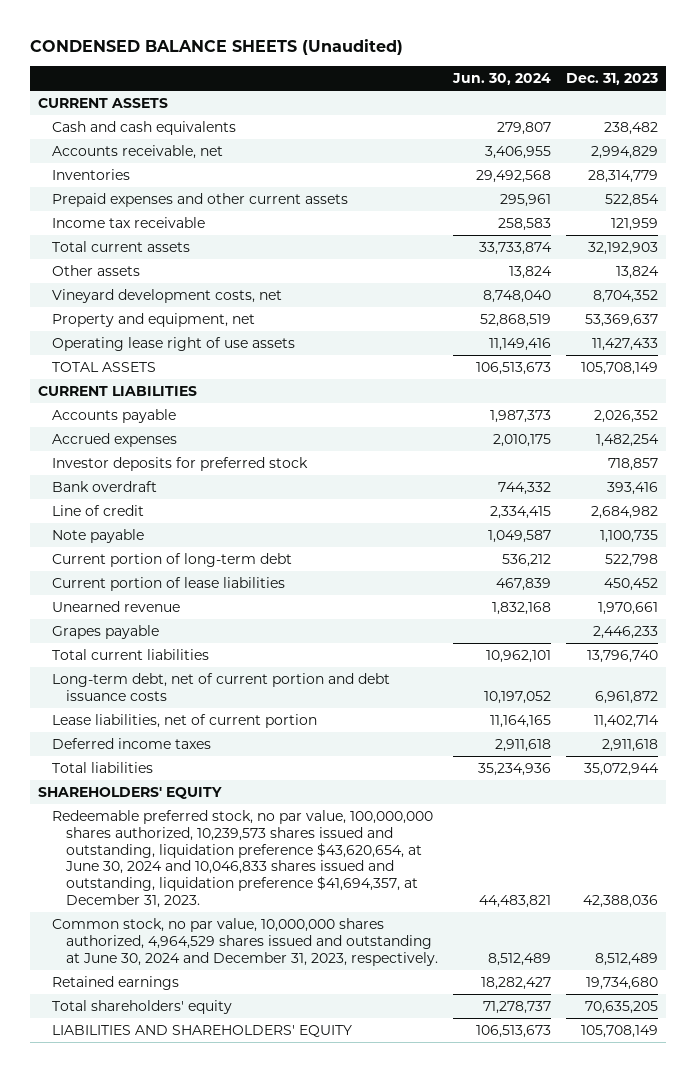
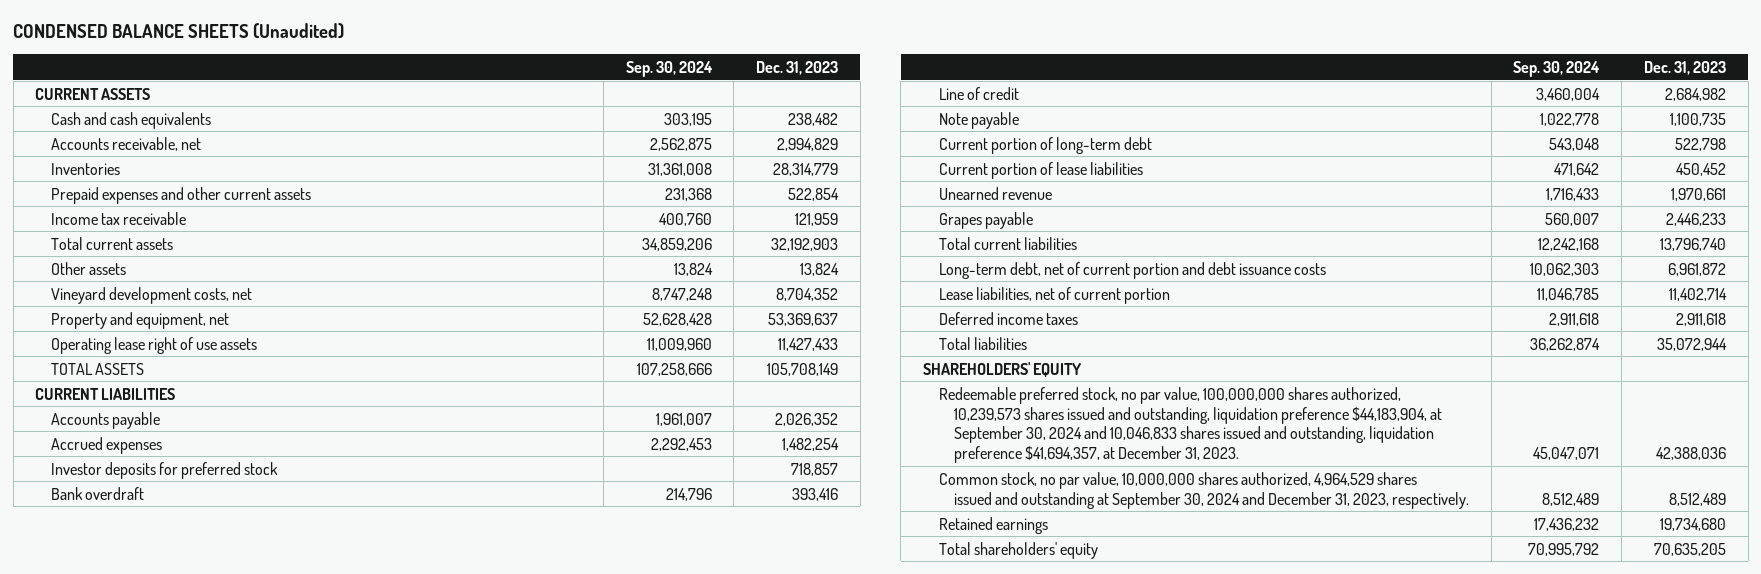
[452,73,552,86] Jun. 30, 2024 -> none
none -> [625,60,713,77] Sep. 30, 2024
[51,810,433,908] Redeemable preferred stock, no par value, 100,000,000 shares authorized, 10,239,573 shares issued and outstanding, liquidation preference $43,620,654, at June 30, 2024 and 10,046,833 shares issued and outstanding, liquidation preference $41,694,357, at December 31, 2023. -> [938,386,1442,464] Redeemable preferred stock, no par value, 100,000,000 shares authorized, 10,239,573 shares issued and outstanding, liquidation preference $44,183,904, at September 30, 2024 and 10,046,833 shares issued and outstanding, liquidation preference $41,694,357, at December 31, 2023.
[51,918,438,966] Common stock, no par value, 10,000,000 shares authorized, 4,964,529 shares issued and outstanding at June 30, 2024 and December 31, 2023, respectively. -> [938,471,1469,509] Common stock, no par value, 10,000,000 shares authorized, 4,964,529 shares issued and outstanding at September 30, 2024 and December 31, 2023, respectively.
[51,1025,352,1038] LIABILITIES AND SHAREHOLDERS' EQUITY -> none

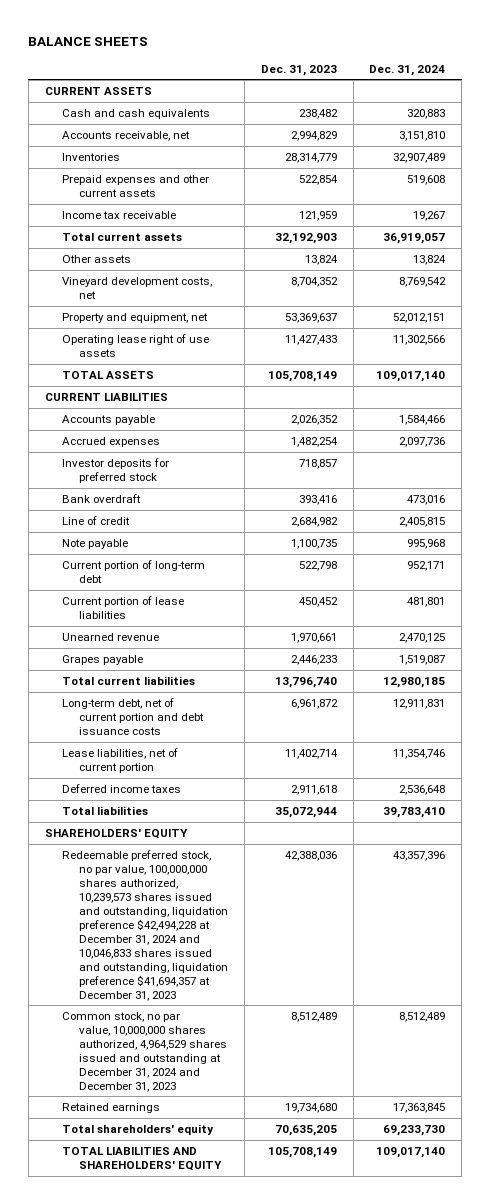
[13,23,345,40] CONDENSED BALANCE SHEETS (Unaudited) -> [28,37,149,47] BALANCE SHEETS
[625,60,713,77] Sep. 30, 2024 -> none
none -> [369,64,446,76] Dec. 31, 2024
[938,386,1442,464] Redeemable preferred stock, no par value, 100,000,000 shares authorized, 10,239,573 shares issued and outstanding, liquidation preference $44,183,904, at September 30, 2024 and 10,046,833 shares issued and outstanding, liquidation preference $41,694,357, at December 31, 2023. -> [61,849,229,1001] Redeemable preferred stock, no par value, 100,000,000 shares authorized, 10,239,573 shares issued and outstanding, liquidation preference $42,494,228 at December 31, 2024 and 10,046,833 shares issued and outstanding, liquidation preference $41,694,357 at December 31, 2023
[938,471,1469,509] Common stock, no par value, 10,000,000 shares authorized, 4,964,529 shares issued and outstanding at September 30, 2024 and December 31, 2023, respectively. -> [61,1011,228,1092] Common stock, no par value, 10,000,000 shares authorized, 4,964,529 shares issued and outstanding at December 31, 2024 and December 31, 2023
none -> [61,1146,223,1171] TOTAL LIABILITIES AND SHAREHOLDERS' EQUITY

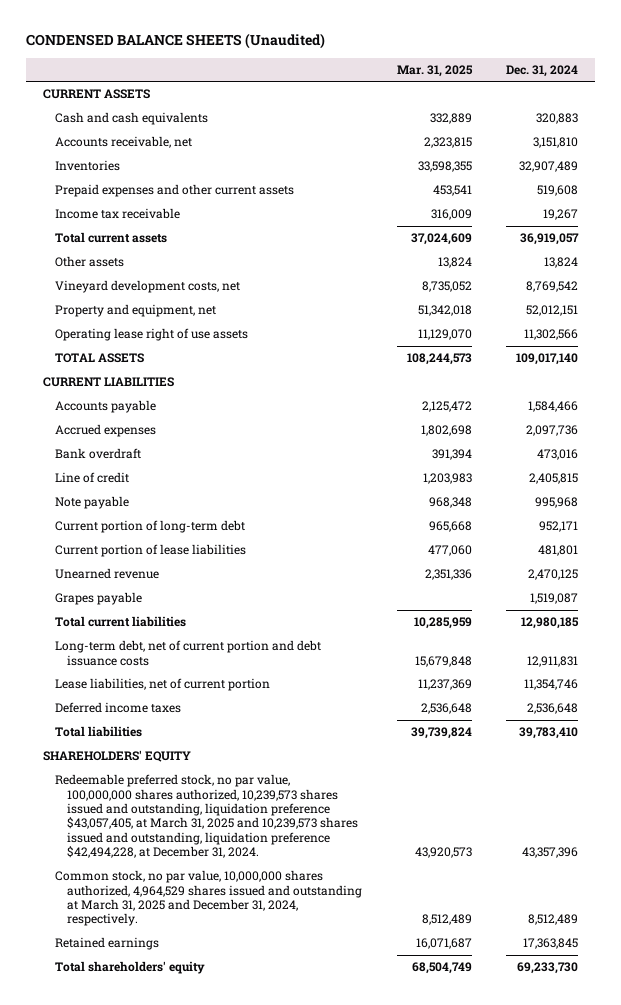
[28,37,149,47] BALANCE SHEETS -> [26,33,326,50] CONDENSED BALANCE SHEETS (Unaudited)
[260,64,337,76] Dec. 31, 2023 -> none
none -> [396,64,473,77] Mar. 31, 2025
[61,457,169,483] Investor deposits for preferred stock -> none
[61,849,229,1001] Redeemable preferred stock, no par value, 100,000,000 shares authorized, 10,239,573 shares issued and outstanding, liquidation preference $42,494,228 at December 31, 2024 and 10,046,833 shares issued and outstanding, liquidation preference $41,694,357 at December 31, 2023 -> [55,774,359,859] Redeemable preferred stock, no par value, 100,000,000 shares authorized, 10,239,573 shares issued and outstanding, liquidation preference $43,057,405, at March 31, 2025 and 10,239,573 shares issued and outstanding, liquidation preference $42,494,228, at December 31, 2024.
[61,1011,228,1092] Common stock, no par value, 10,000,000 shares authorized, 4,964,529 shares issued and outstanding at December 31, 2024 and December 31, 2023 -> [55,870,363,927] Common stock, no par value, 10,000,000 shares authorized, 4,964,529 shares issued and outstanding at March 31, 2025 and December 31, 2024, respectively.
[61,1146,223,1171] TOTAL LIABILITIES AND SHAREHOLDERS' EQUITY -> none

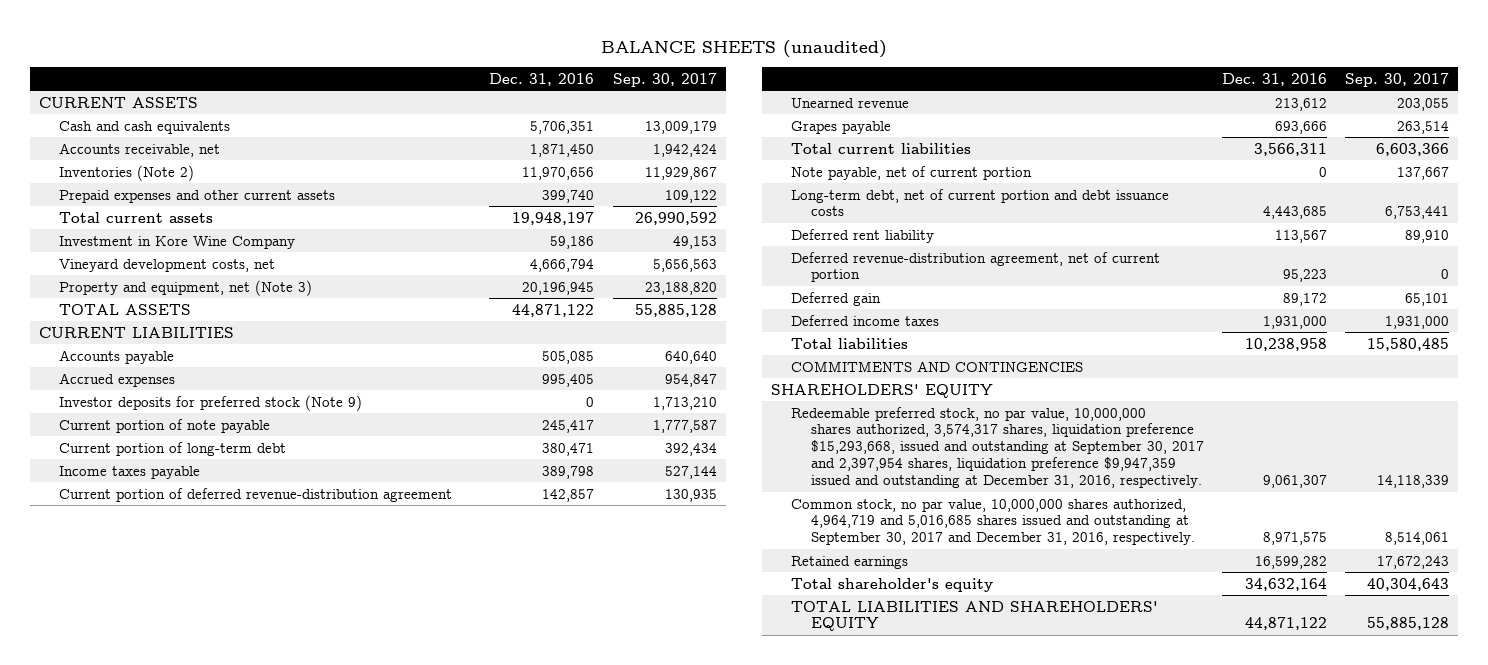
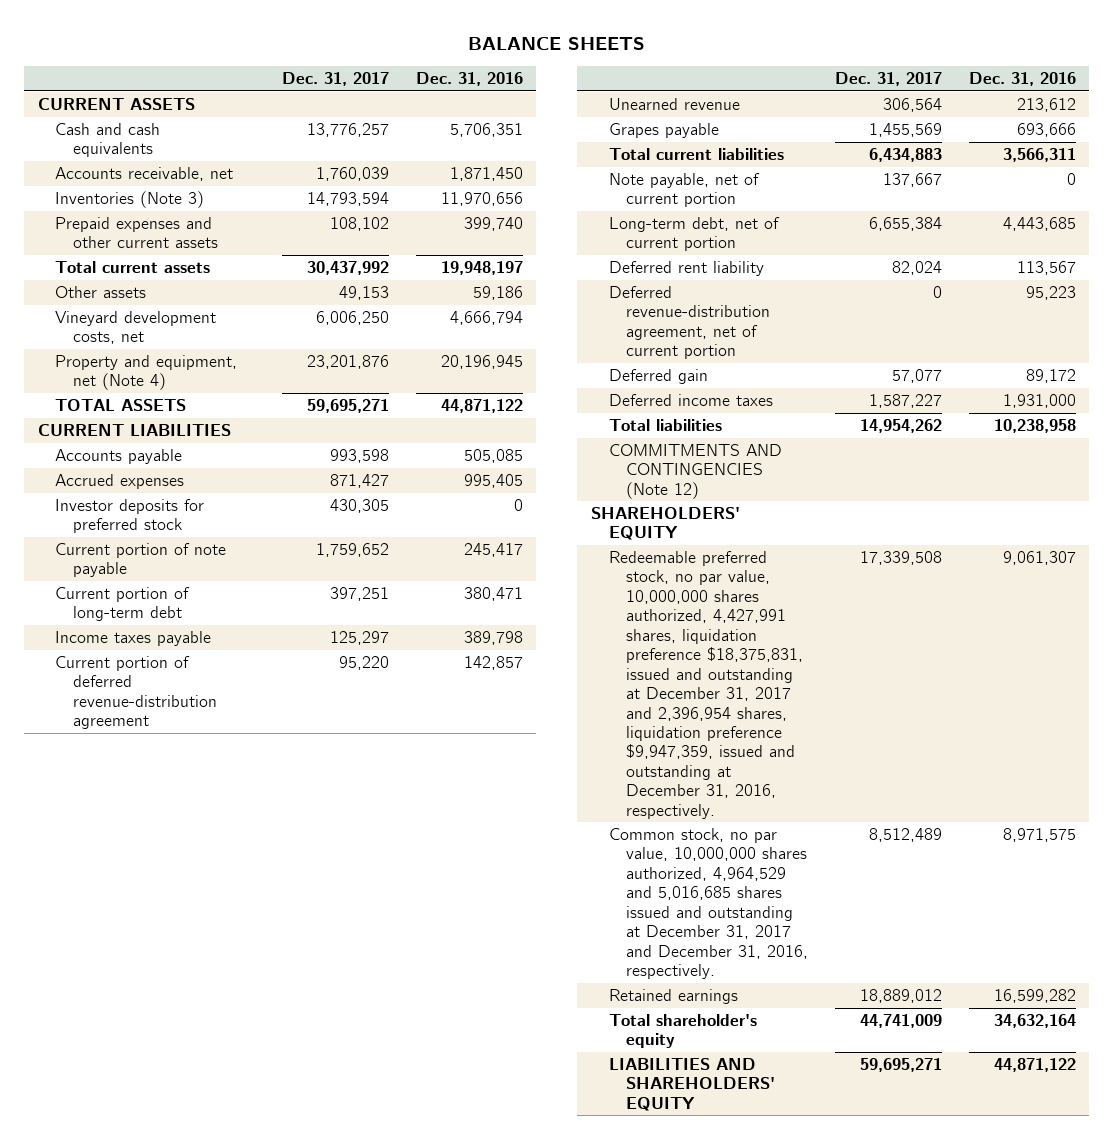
[600,39,887,58] BALANCE SHEETS (unaudited) -> [467,36,645,50] BALANCE SHEETS
[612,72,717,87] Sep. 30, 2017 -> none
none -> [282,71,390,86] Dec. 31, 2017
[58,164,194,181] Inventories (Note 2) -> [55,190,205,208] Inventories (Note 3)
[58,235,295,249] Investment in Kore Wine Company -> [55,285,147,298] Other assets
[58,279,312,296] Property and equipment, net (Note 3) -> [55,354,238,391] Property and equipment, net (Note 4)
[58,394,362,411] Investor deposits for preferred stock (Note 9) -> [55,498,205,534] Investor deposits for preferred stock
[790,188,1169,217] Long-term debt, net of current portion and debt issuance costs -> [608,216,780,252] Long-term debt, net of current portion
[790,360,1083,372] COMMITMENTS AND CONTINGENCIES -> [608,443,782,499] COMMITMENTS AND CONTINGENCIES (Note 12)
[790,406,1204,489] Redeemable preferred stock, no par value, 10,000,000 shares authorized, 3,574,317 shares, liquidation preference $15,293,668, issued and outstanding at September 30, 2017 and 2,397,954 shares, liquidation preference $9,947,359 issued and outstanding at December 31, 2016, respectively. -> [608,550,804,819] Redeemable preferred stock, no par value, 10,000,000 shares authorized, 4,427,991 shares, liquidation preference $18,375,831, issued and outstanding at December 31, 2017 and 2,396,954 shares, liquidation preference $9,947,359, issued and outstanding at December 31, 2016, respectively.
[790,498,1195,546] Common stock, no par value, 10,000,000 shares authorized, 4,964,719 and 5,016,685 shares issued and outstanding at September 30, 2017 and December 31, 2016, respectively. -> [608,827,809,980] Common stock, no par value, 10,000,000 shares authorized, 4,964,529 and 5,016,685 shares issued and outstanding at December 31, 2017 and December 31, 2016, respectively.
[790,600,1158,632] TOTAL LIABILITIES AND SHAREHOLDERS' EQUITY -> [608,1057,776,1111] LIABILITIES AND SHAREHOLDERS' EQUITY

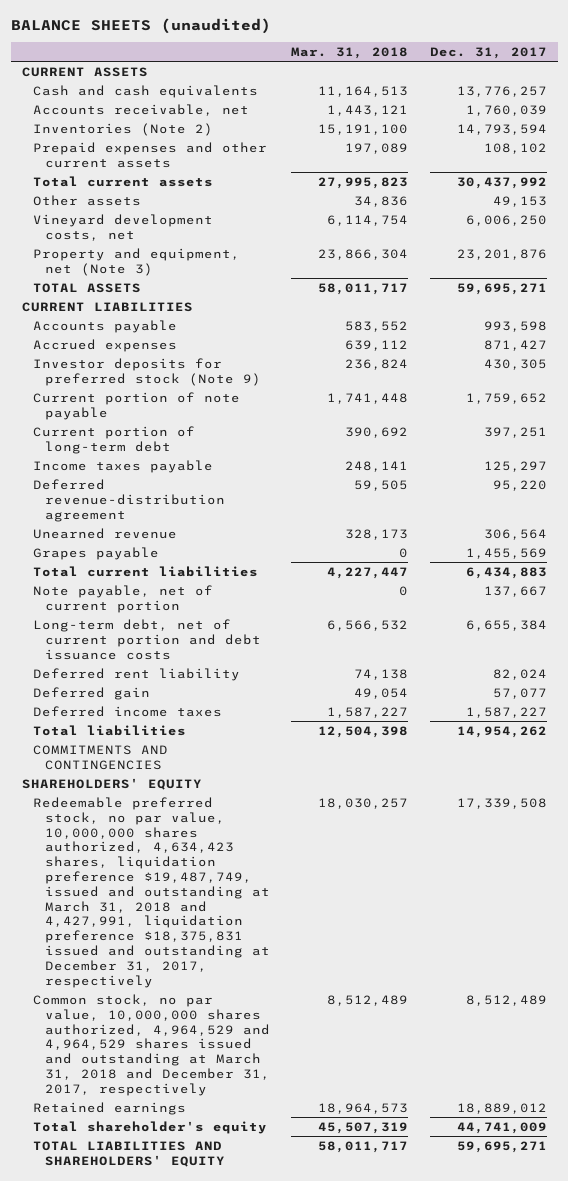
[467,36,645,50] BALANCE SHEETS -> [10,17,271,34] BALANCE SHEETS (unaudited)
[415,71,523,86] Dec. 31, 2016 -> none
none -> [291,46,409,59] Mar. 31, 2018
[55,190,205,208] Inventories (Note 3) -> [33,122,214,136] Inventories (Note 2)
[55,354,238,391] Property and equipment, net (Note 4) -> [33,247,241,276] Property and equipment, net (Note 3)
[55,498,205,534] Investor deposits for preferred stock -> [33,357,262,386] Investor deposits for preferred stock (Note 9)
[55,655,218,730] Current portion of deferred revenue-distribution agreement -> [33,478,226,522] Deferred revenue-distribution agreement
[608,216,780,252] Long-term debt, net of current portion -> [33,618,262,660] Long-term debt, net of current portion and debt issuance costs
[608,285,771,360] Deferred revenue-distribution agreement, net of current portion -> none
[608,443,782,499] COMMITMENTS AND CONTINGENCIES (Note 12) -> [33,744,169,770] COMMITMENTS AND CONTINGENCIES
[608,550,804,819] Redeemable preferred stock, no par value, 10,000,000 shares authorized, 4,427,991 shares, liquidation preference $18,375,831, issued and outstanding at December 31, 2017 and 2,396,954 shares, liquidation preference $9,947,359, issued and outstanding at December 31, 2016, respectively. -> [33,796,271,988] Redeemable preferred stock, no par value, 10,000,000 shares authorized, 4,634,423 shares, liquidation preference $19,487,749, issued and outstanding at March 31, 2018 and 4,427,991, liquidation preference $18,375,831 issued and outstanding at December 31, 2017, respectively
[608,827,809,980] Common stock, no par value, 10,000,000 shares authorized, 4,964,529 and 5,016,685 shares issued and outstanding at December 31, 2017 and December 31, 2016, respectively. -> [33,993,271,1096] Common stock, no par value, 10,000,000 shares authorized, 4,964,529 and 4,964,529 shares issued and outstanding at March 31, 2018 and December 31, 2017, respectively
[608,1057,776,1111] LIABILITIES AND SHAREHOLDERS' EQUITY -> [33,1140,226,1167] TOTAL LIABILITIES AND SHAREHOLDERS' EQUITY

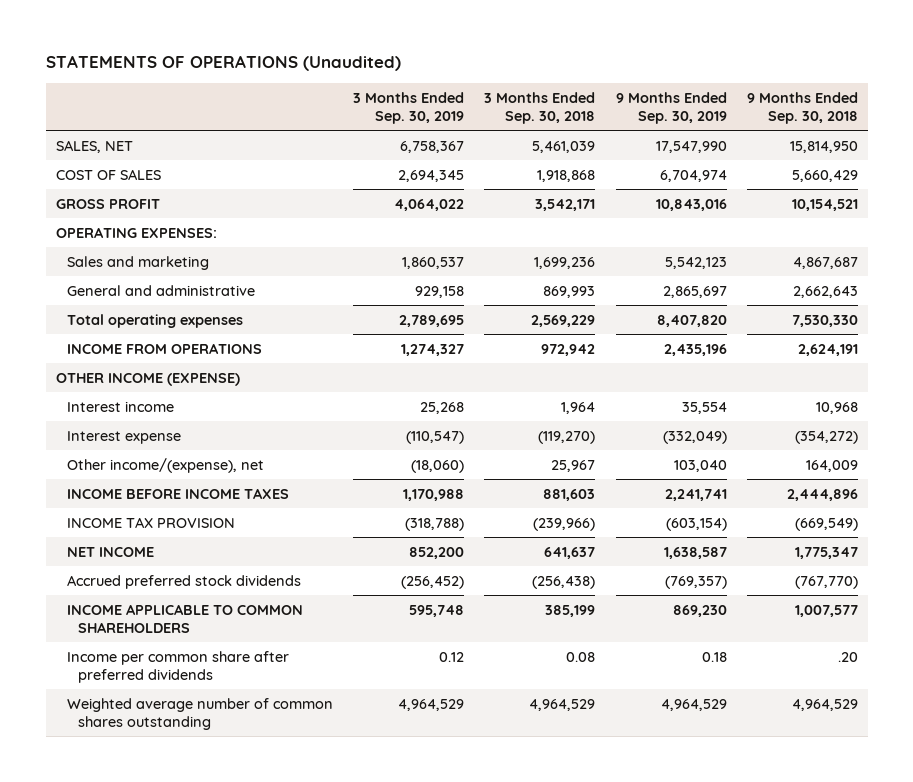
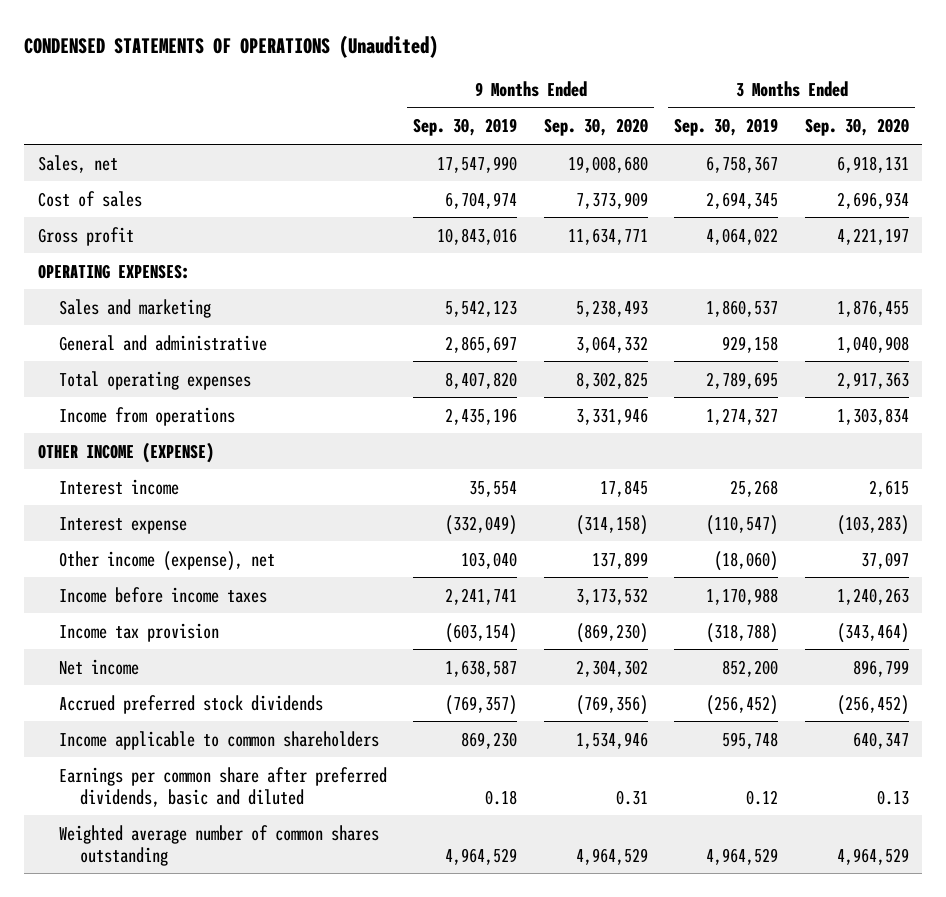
[45,55,401,72] STATEMENTS OF OPERATIONS (Unaudited) -> [24,34,439,58] CONDENSED STATEMENTS OF OPERATIONS (Unaudited)
[484,91,596,124] 3 Months Ended Sep. 30, 2018 -> none
[746,91,858,124] 9 Months Ended Sep. 30, 2018 -> none
none -> [543,118,648,137] Sep. 30, 2020
none -> [804,118,909,137] Sep. 30, 2020
[55,139,133,153] SALES, NET -> [37,154,118,173] Sales, net
[55,168,161,180] COST OF SALES -> [37,190,142,207] Cost of sales
[55,198,160,209] GROSS PROFIT -> [37,226,134,246] Gross profit
[66,342,262,354] INCOME FROM OPERATIONS -> [58,406,235,426] Income from operations
[66,457,264,473] Other income/(expense), net -> [58,550,275,571] Other income (expense), net
[66,487,289,499] INCOME BEFORE INCOME TAXES -> [58,586,267,603] Income before income taxes
[66,516,235,528] INCOME TAX PROVISION -> [58,622,219,642] Income tax provision
[66,546,154,557] NET INCOME -> [58,658,139,675] Net income
[66,603,303,633] INCOME APPLICABLE TO COMMON SHAREHOLDERS -> [58,730,379,750] Income applicable to common shareholders
[66,650,289,683] Income per common share after preferred dividends -> [58,766,387,807] Earnings per common share after preferred dividends, basic and diluted

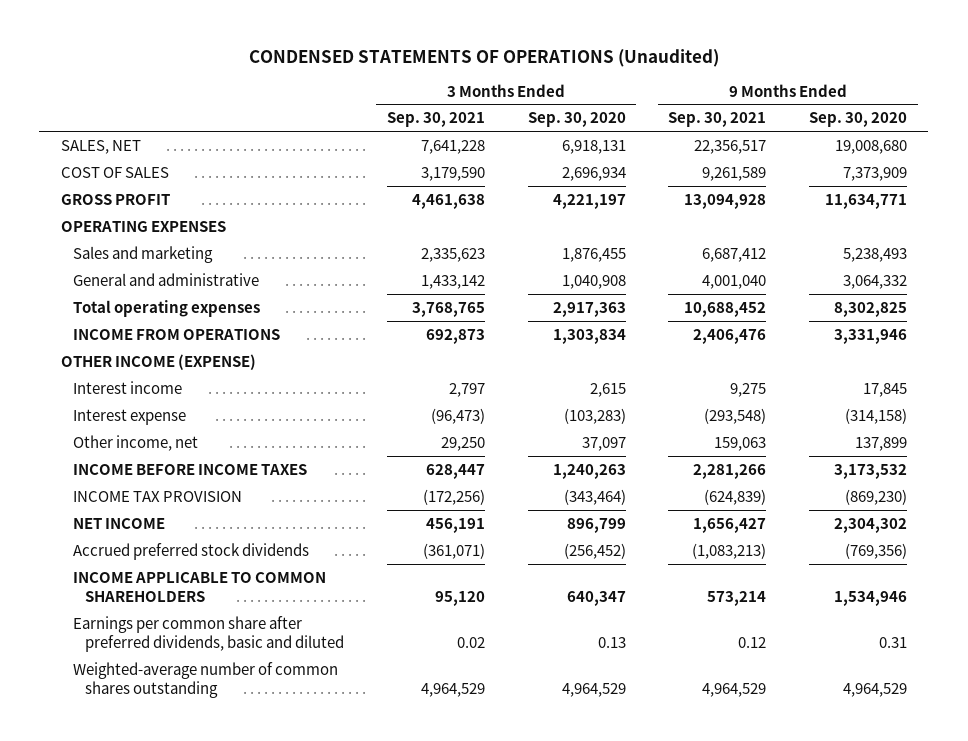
[413,118,518,137] Sep. 30, 2019 -> none
[674,118,779,137] Sep. 30, 2019 -> none
none -> [386,112,485,128] Sep. 30, 2021
none -> [668,112,767,128] Sep. 30, 2021
[37,154,118,173] Sales, net -> [60,139,141,154] SALES, NET
[37,190,142,207] Cost of sales -> [60,166,169,178] COST OF SALES
[37,226,134,246] Gross profit -> [60,193,170,205] GROSS PROFIT
[37,263,190,279] OPERATING EXPENSES: -> [60,220,226,232] OPERATING EXPENSES
[58,406,235,426] Income from operations -> [72,328,280,340] INCOME FROM OPERATIONS
[58,550,275,571] Other income (expense), net -> [72,434,198,451] Other income, net
[58,586,267,603] Income before income taxes -> [72,463,307,475] INCOME BEFORE INCOME TAXES
[58,622,219,642] Income tax provision -> [72,490,242,502] INCOME TAX PROVISION
[58,658,139,675] Net income -> [72,517,165,529] NET INCOME
[58,730,379,750] Income applicable to common shareholders -> [72,571,326,603] INCOME APPLICABLE TO COMMON SHAREHOLDERS
[58,824,379,866] Weighted average number of common shares outstanding -> [72,661,338,699] Weighted-average number of common shares outstanding

